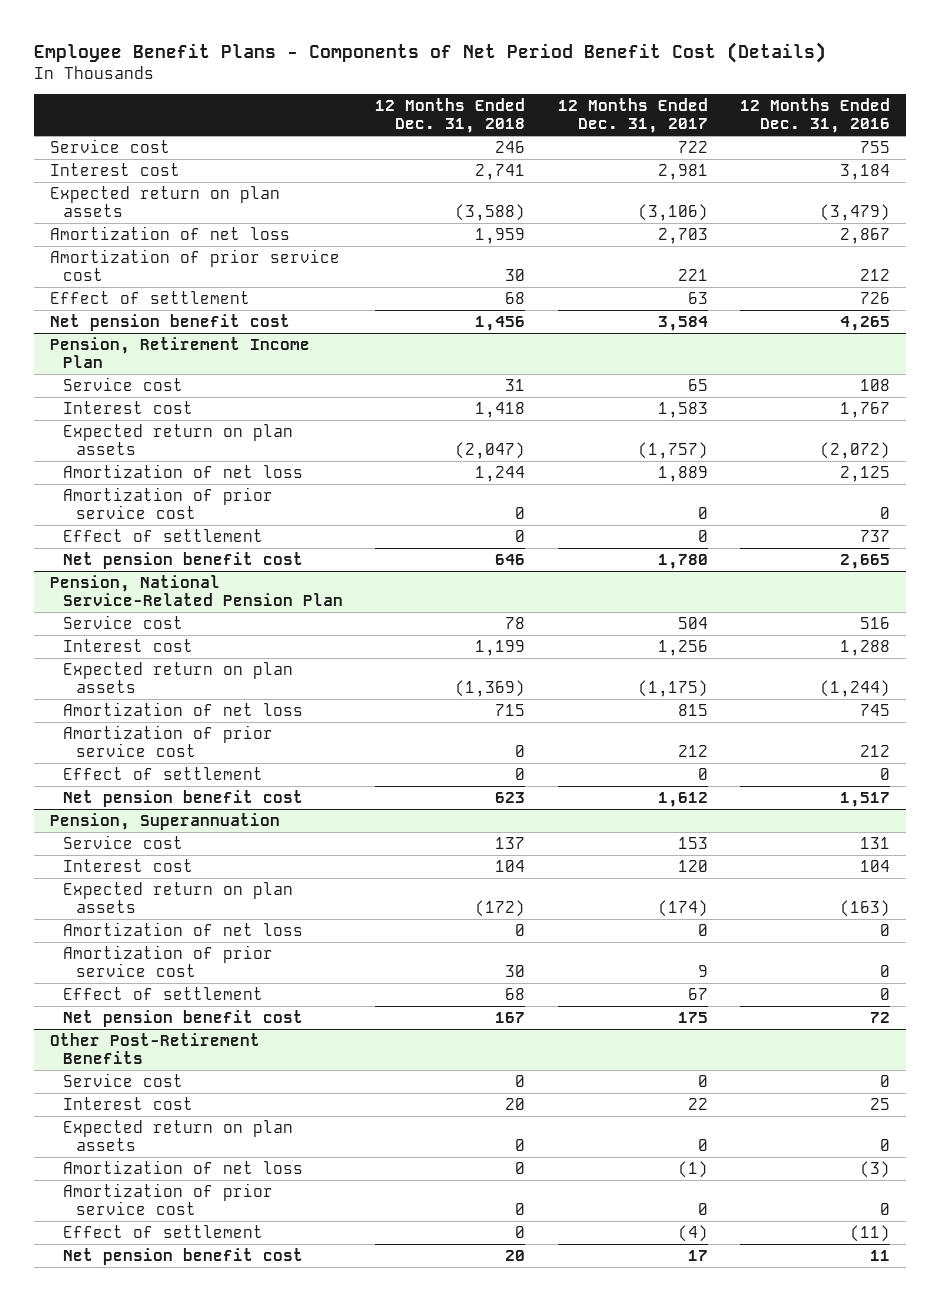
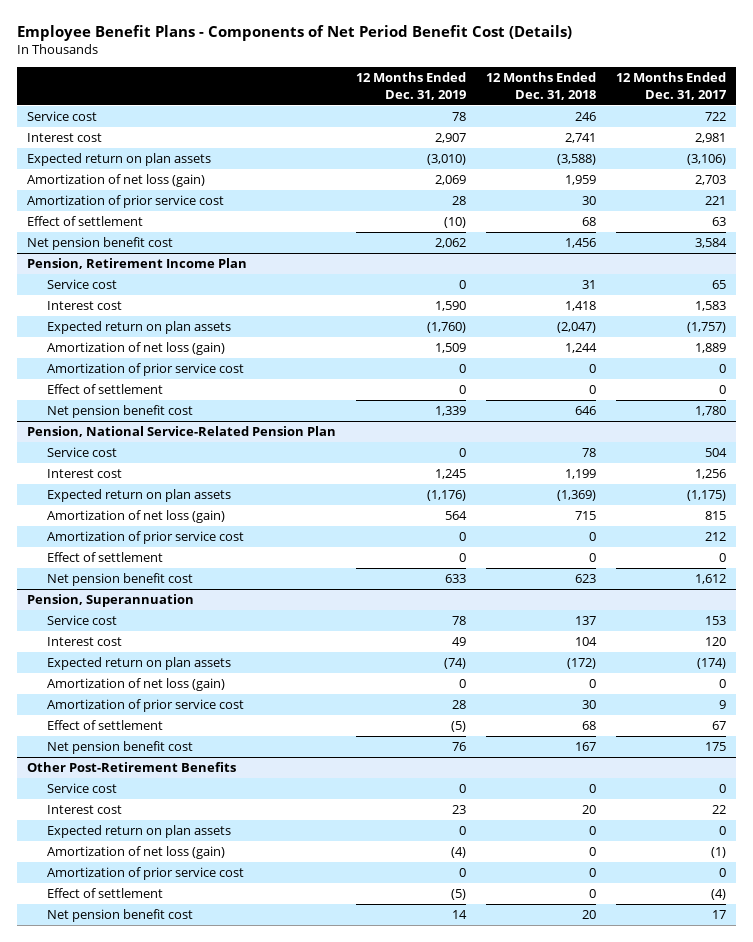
[740,98,891,134] 12 Months Ended Dec. 31, 2016 -> none
none -> [355,72,466,100] 12 Months Ended Dec. 31, 2019
[50,225,291,240] Amortization of net loss -> [26,174,205,188] Amortization of net loss (gain)
[63,463,304,478] Amortization of net loss -> [46,342,225,356] Amortization of net loss (gain)
[63,701,304,716] Amortization of net loss -> [46,510,225,524] Amortization of net loss (gain)
[63,921,304,936] Amortization of net loss -> [46,678,225,692] Amortization of net loss (gain)
[63,1159,304,1174] Amortization of net loss -> [46,846,225,860] Amortization of net loss (gain)

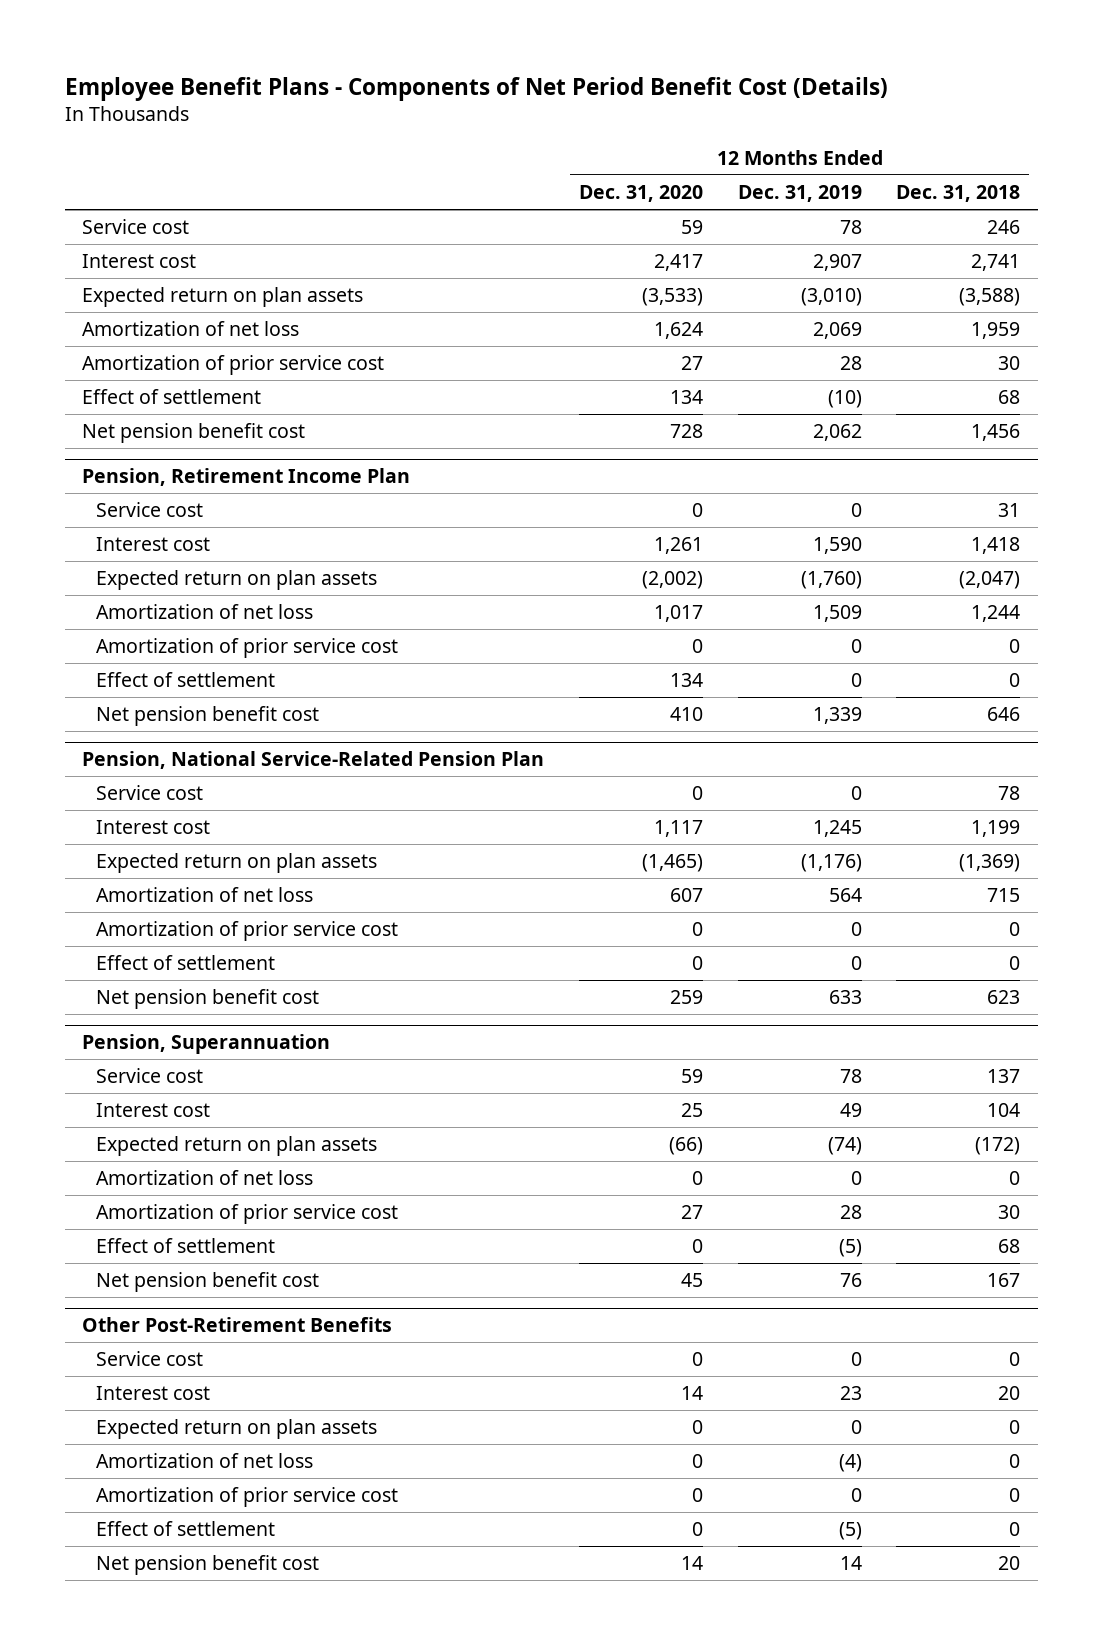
[615,72,727,100] 12 Months Ended Dec. 31, 2017 -> none
none -> [578,185,703,203] Dec. 31, 2020
[26,174,205,188] Amortization of net loss (gain) -> [81,321,299,337] Amortization of net loss
[46,342,225,356] Amortization of net loss (gain) -> [96,604,314,620] Amortization of net loss
[46,510,225,524] Amortization of net loss (gain) -> [96,887,314,903] Amortization of net loss
[46,678,225,692] Amortization of net loss (gain) -> [96,1170,314,1186] Amortization of net loss
[46,846,225,860] Amortization of net loss (gain) -> [96,1453,314,1469] Amortization of net loss

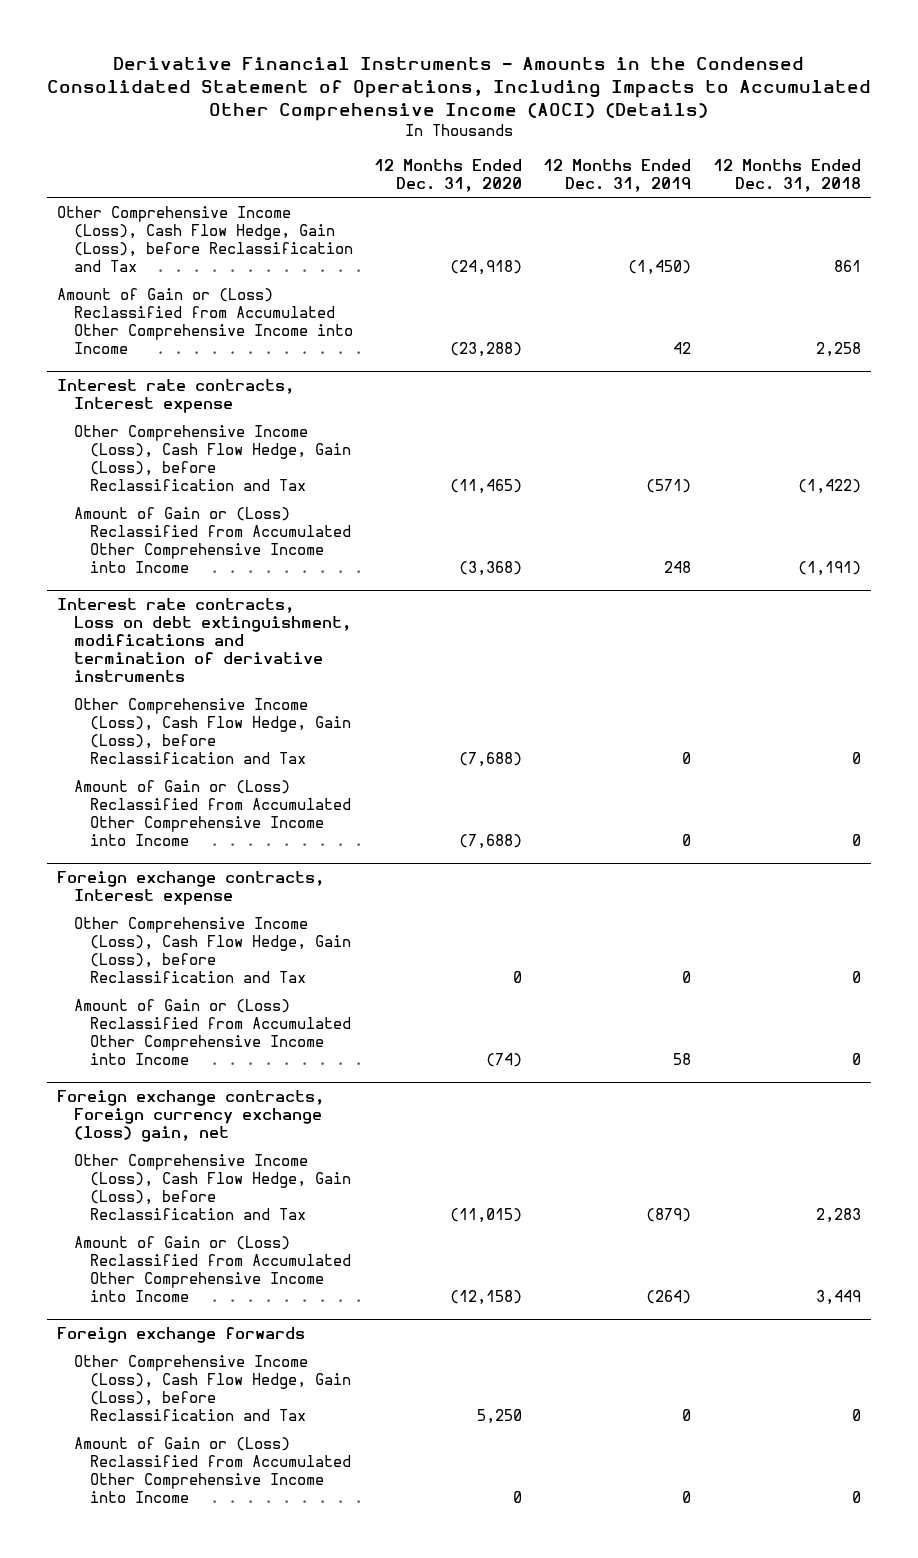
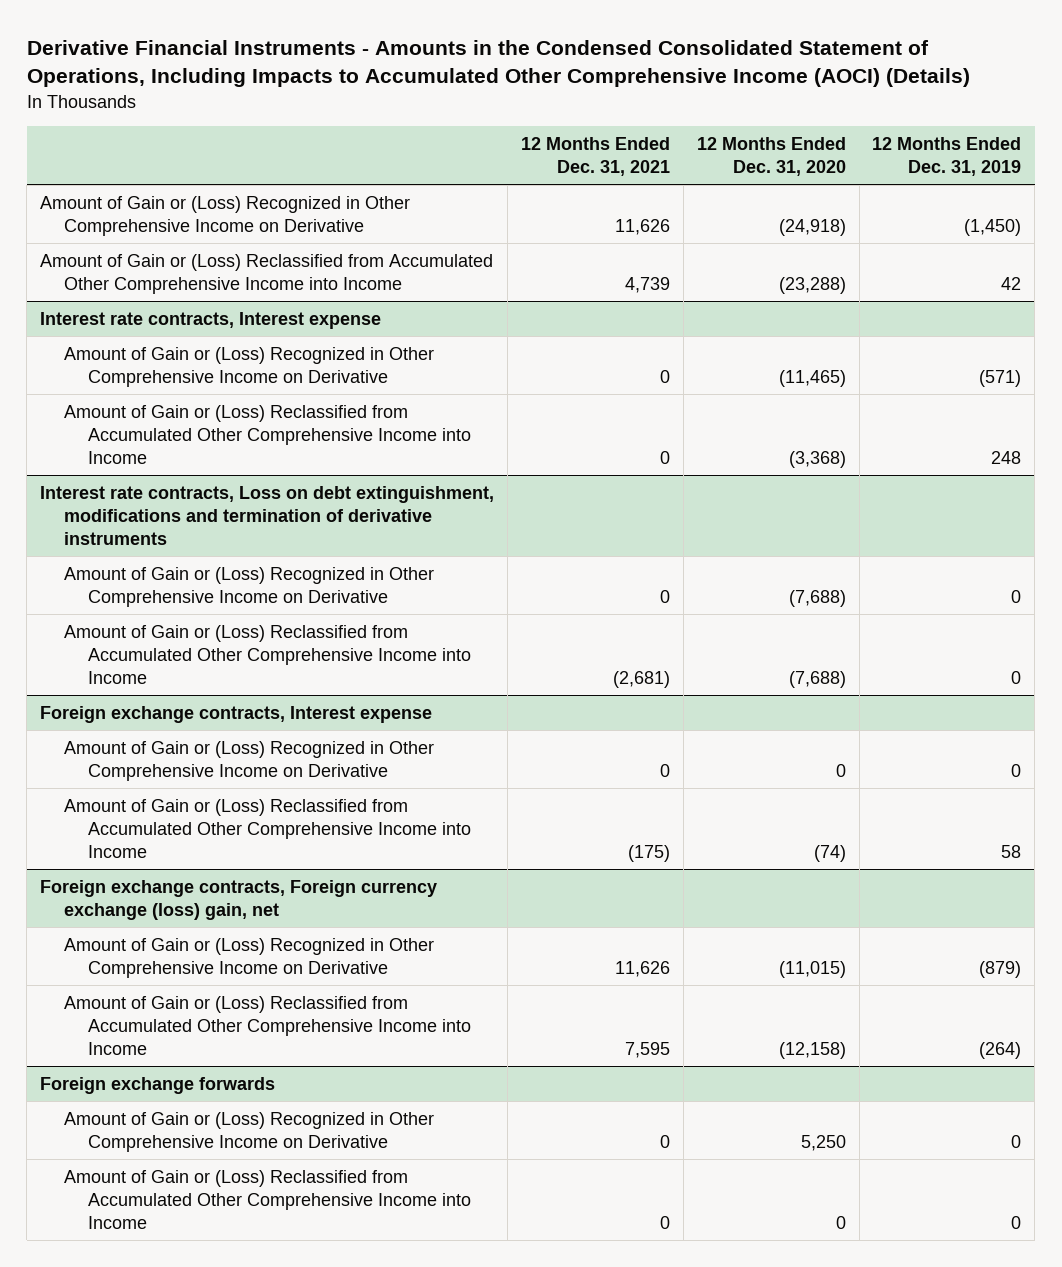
[712,158,861,192] 12 Months Ended Dec. 31, 2018 -> none
none -> [520,136,670,176] 12 Months Ended Dec. 31, 2021
[57,205,353,272] Other Comprehensive Income (Loss), Cash Flow Hedge, Gain (Loss), before Reclassification and Tax -> [40,195,411,236] Amount of Gain or (Loss) Recognized in Other Comprehensive Income on Derivative
[73,424,351,491] Other Comprehensive Income (Loss), Cash Flow Hedge, Gain (Loss), before Reclassification and Tax -> [64,346,435,387] Amount of Gain or (Loss) Recognized in Other Comprehensive Income on Derivative
[73,697,351,764] Other Comprehensive Income (Loss), Cash Flow Hedge, Gain (Loss), before Reclassification and Tax -> [64,566,435,607] Amount of Gain or (Loss) Recognized in Other Comprehensive Income on Derivative
[73,916,351,983] Other Comprehensive Income (Loss), Cash Flow Hedge, Gain (Loss), before Reclassification and Tax -> [64,740,435,781] Amount of Gain or (Loss) Recognized in Other Comprehensive Income on Derivative
[73,1153,351,1220] Other Comprehensive Income (Loss), Cash Flow Hedge, Gain (Loss), before Reclassification and Tax -> [64,937,435,978] Amount of Gain or (Loss) Recognized in Other Comprehensive Income on Derivative
[73,1354,351,1421] Other Comprehensive Income (Loss), Cash Flow Hedge, Gain (Loss), before Reclassification and Tax -> [64,1111,435,1152] Amount of Gain or (Loss) Recognized in Other Comprehensive Income on Derivative

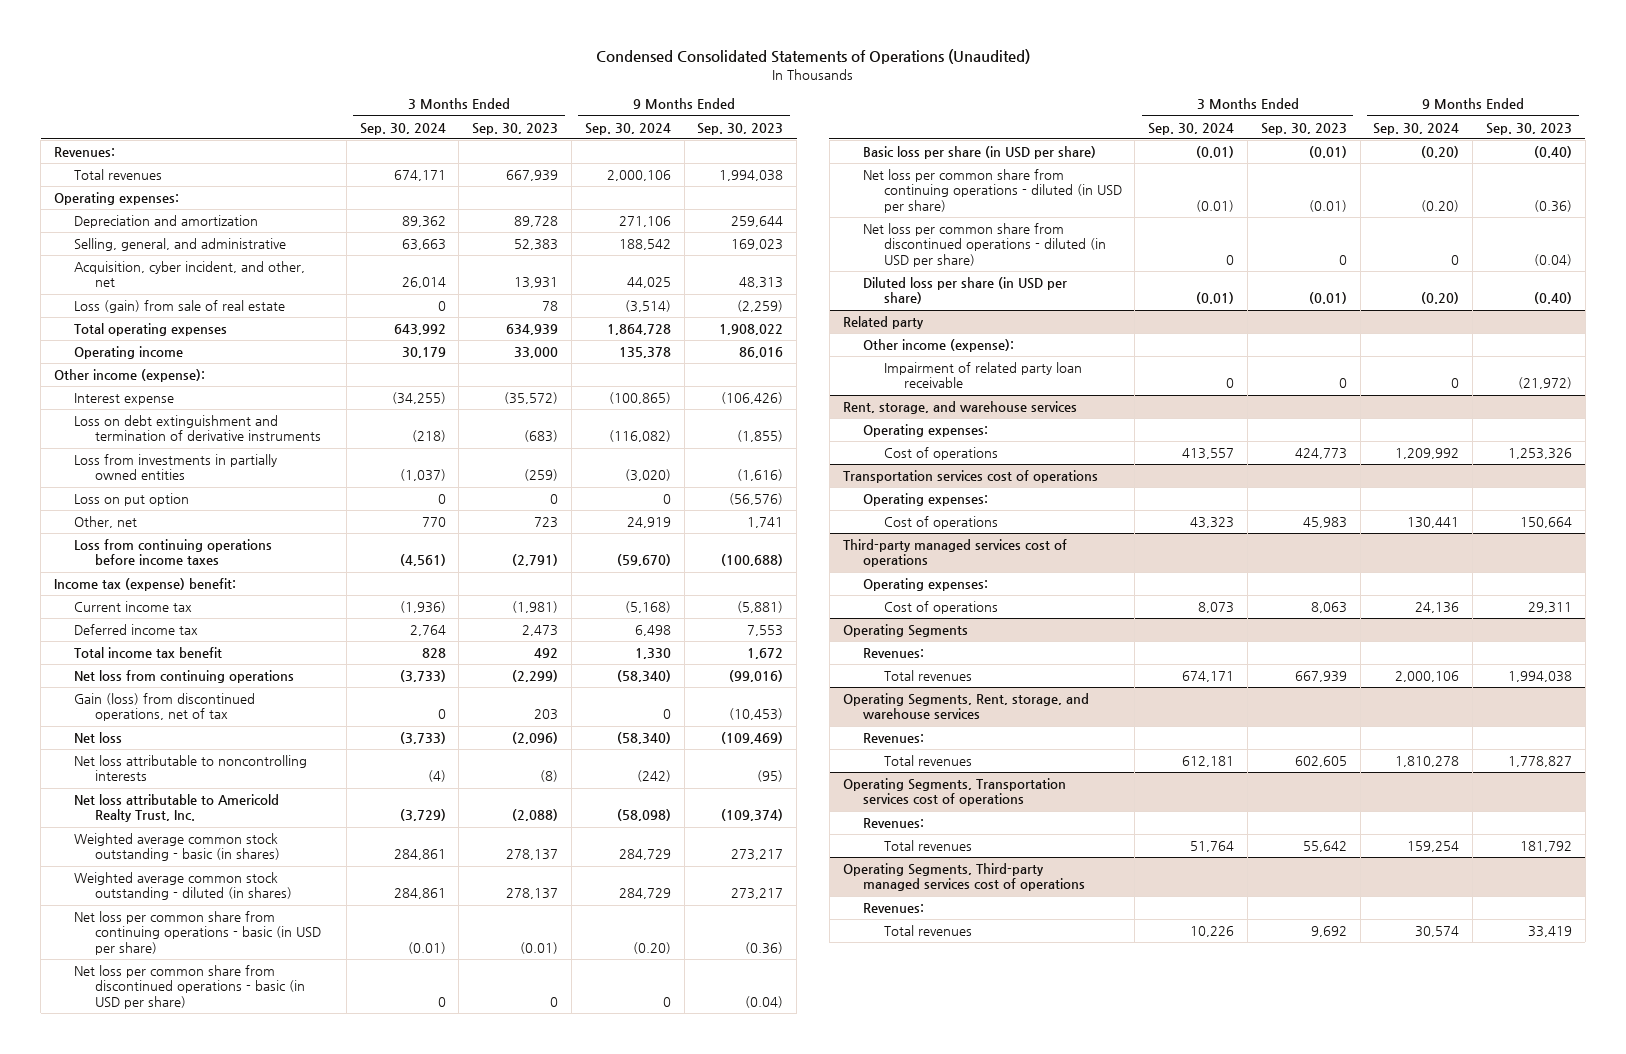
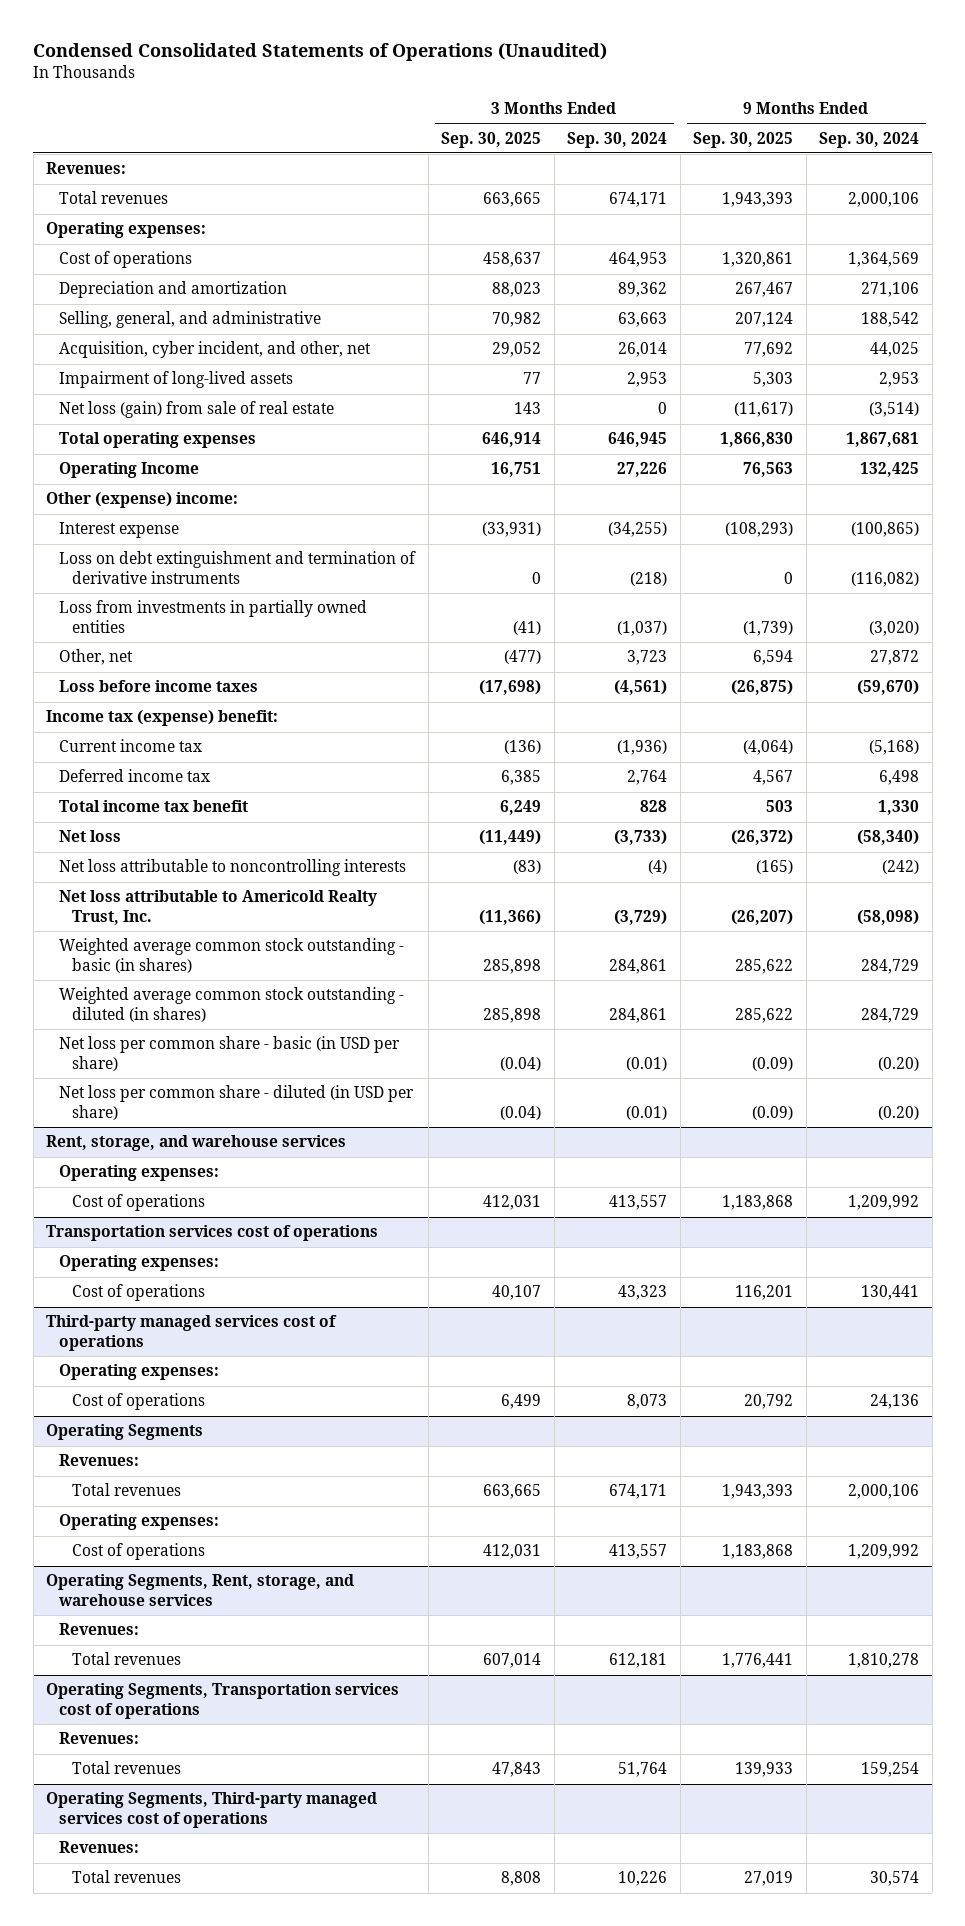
[472,122,559,135] Sep. 30, 2023 -> none
[697,122,784,135] Sep. 30, 2023 -> none
none -> [441,131,542,148] Sep. 30, 2025
none -> [693,131,794,148] Sep. 30, 2025
none -> [59,251,193,269] Cost of operations
none -> [59,371,294,389] Impairment of long-lived assets
[74,300,286,314] Loss (gain) from sale of real estate -> [59,401,335,419] Net loss (gain) from sale of real estate
[393,324,446,336] 643,992 -> [608,432,668,448] 646,945
[606,324,671,336] 1,864,728 -> [846,432,920,448] 1,867,681
[74,346,184,360] Operating income -> [59,462,200,479] Operating Income
[401,347,446,359] 30,179 -> [617,462,668,478] 27,226
[618,347,671,359] 135,378 -> [860,462,920,478] 132,425
[54,369,206,383] Other income (expense): -> [46,492,239,509] Other (expense) income:
[74,493,190,507] Loss on put option -> none
[421,517,446,528] 770 -> [627,650,668,666] 3,723
[626,517,671,529] 24,919 -> [870,650,920,666] 27,872
[74,539,273,566] Loss from continuing operations before income taxes -> [59,680,259,693] Loss before income taxes
[74,670,295,684] Net loss from continuing operations -> none
[74,693,256,722] Gain (loss) from discontinued operations, net of tax -> none
[74,911,321,955] Net loss per common share from continuing operations - basic (in USD per share) -> none
[74,965,305,1009] Net loss per common share from discontinued operations - basic (in USD per share) -> none
[863,169,1122,213] Net loss per common share from continuing operations - diluted (in USD per share) -> none
[863,223,1106,267] Net loss per common share from discontinued operations - diluted (in USD per share) -> none
[842,316,924,330] Related party -> none
[863,339,1015,353] Other income (expense): -> none
[883,362,1082,389] Impairment of related party loan receivable -> none
[863,146,1097,160] Basic loss per share (in USD per share) -> [59,1036,401,1071] Net loss per common share - basic (in USD per share)
[863,277,1068,305] Diluted loss per share (in USD per share) -> [59,1085,415,1120] Net loss per common share - diluted (in USD per share)
none -> [59,1514,220,1531] Operating expenses:
none -> [72,1543,206,1561] Cost of operations

